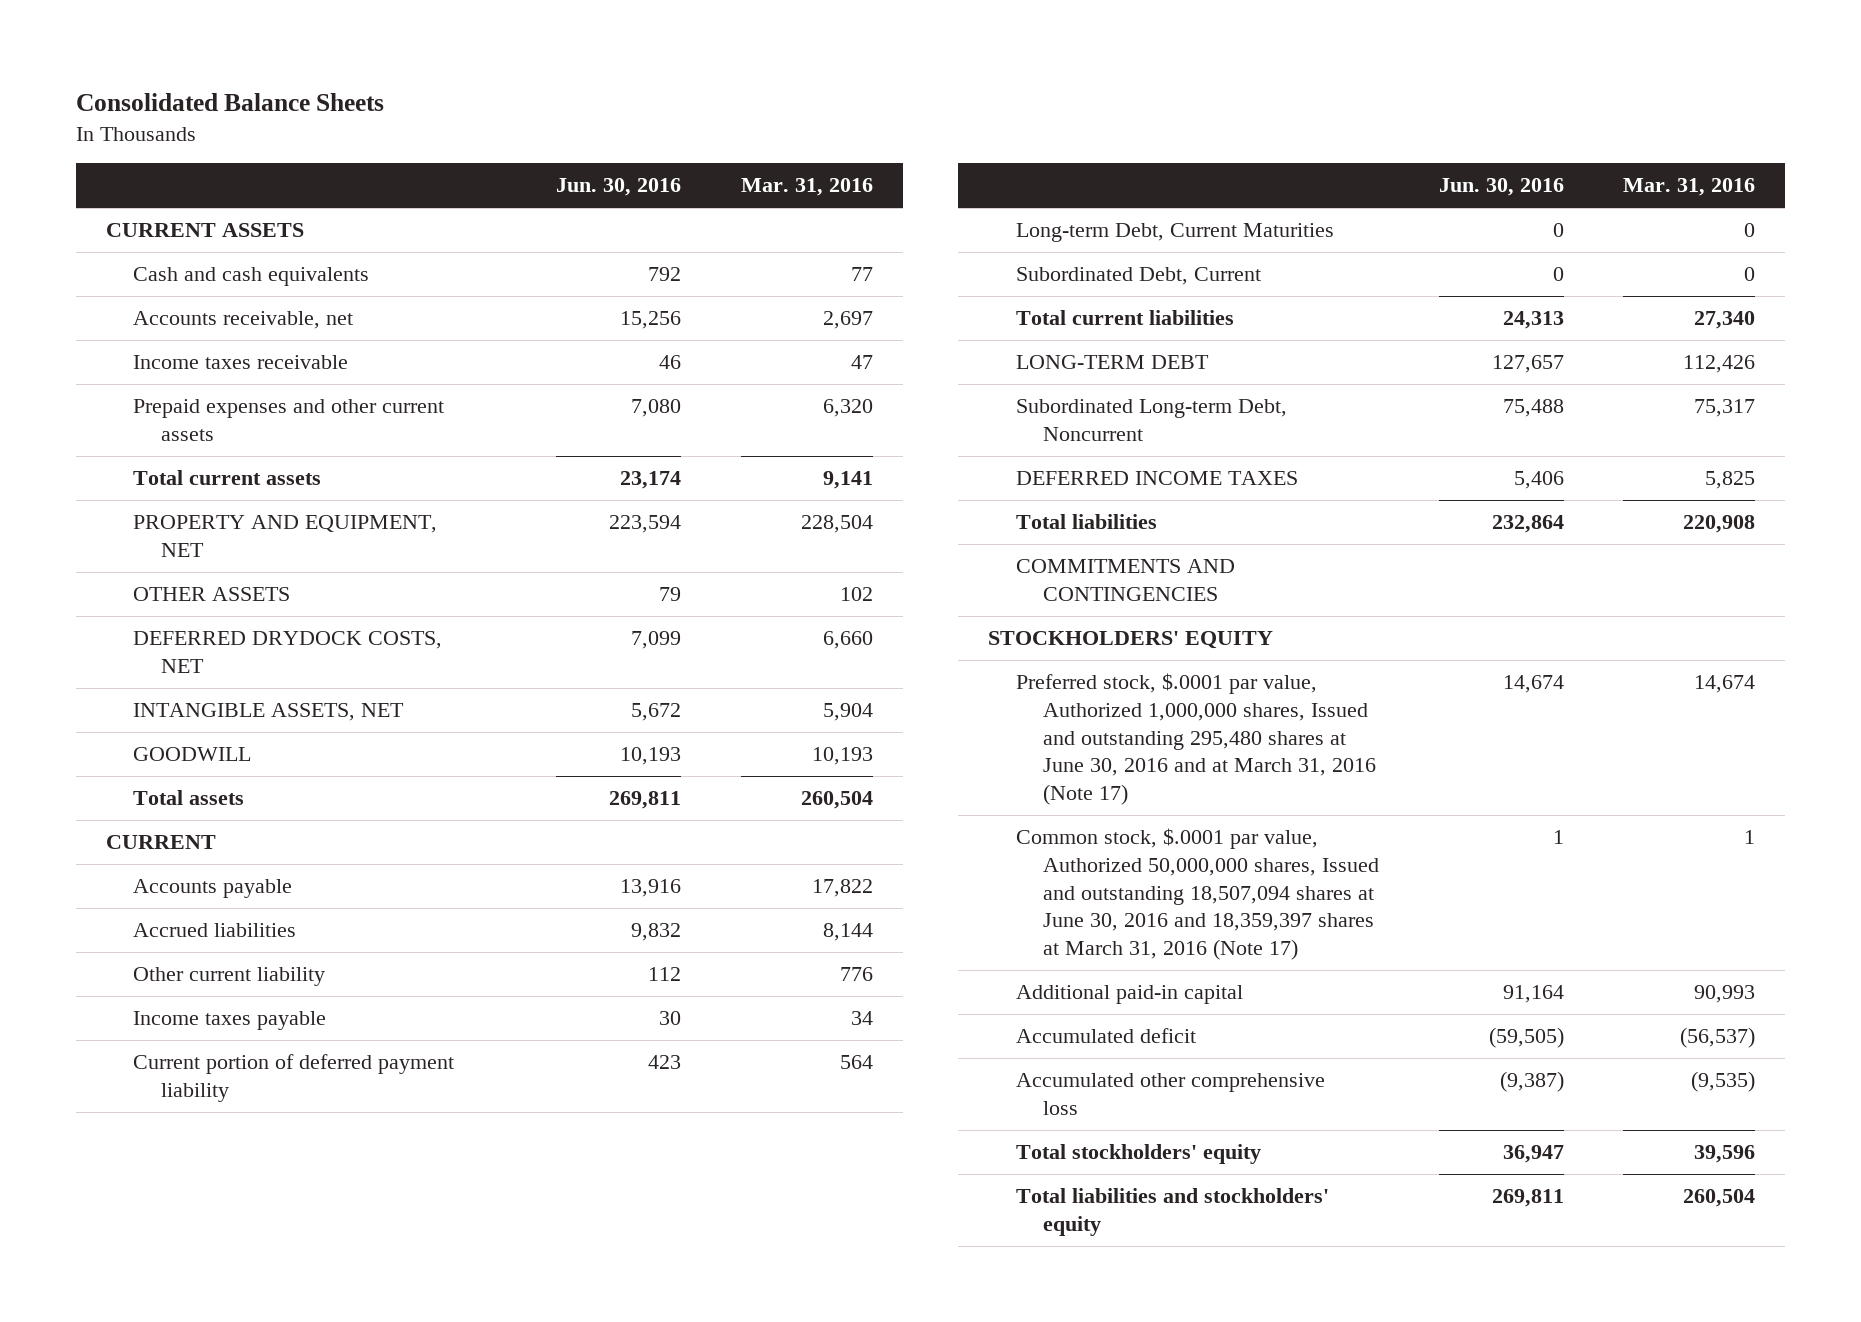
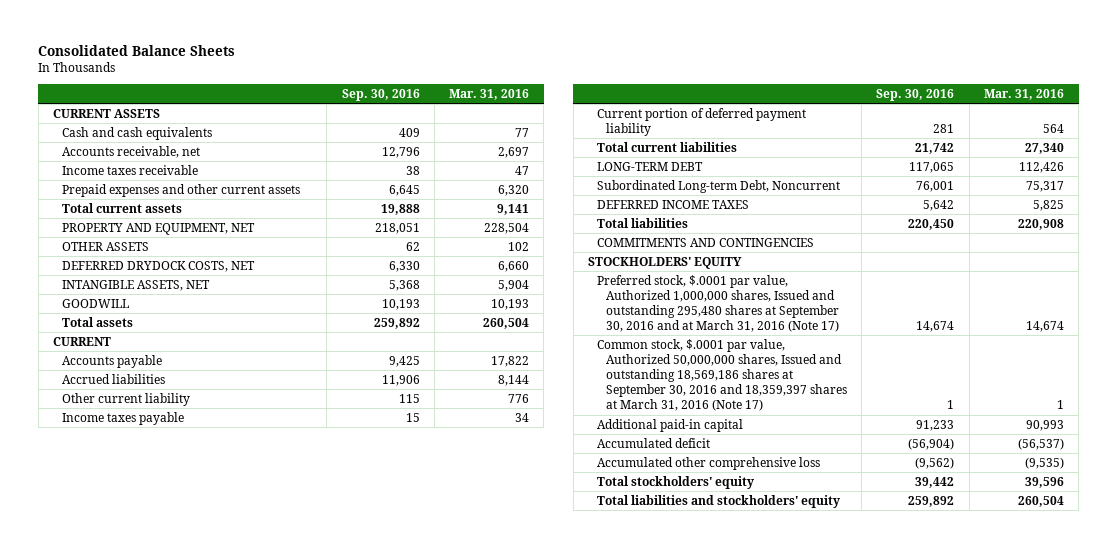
[556,178,682,197] Jun. 30, 2016 -> none
none -> [341,88,420,101] Sep. 30, 2016
[1015,223,1334,243] Long-term Debt, Current Maturities -> none
[1015,267,1261,286] Subordinated Debt, Current -> none
[1015,673,1376,805] Preferred stock, $.0001 par value, Authorized 1,000,000 shares, Issued and outstanding 295,480 shares at June 30, 2016 and at March 31, 2016 (Note 17) -> [596,274,840,333] Preferred stock, $.0001 par value, Authorized 1,000,000 shares, Issued and outstanding 295,480 shares at September 30, 2016 and at March 31, 2016 (Note 17)
[1015,828,1379,960] Common stock, $.0001 par value, Authorized 50,000,000 shares, Issued and outstanding 18,507,094 shares at June 30, 2016 and 18,359,397 shares at March 31, 2016 (Note 17) -> [596,338,848,412] Common stock, $.0001 par value, Authorized 50,000,000 shares, Issued and outstanding 18,569,186 shares at September 30, 2016 and 18,359,397 shares at March 31, 2016 (Note 17)

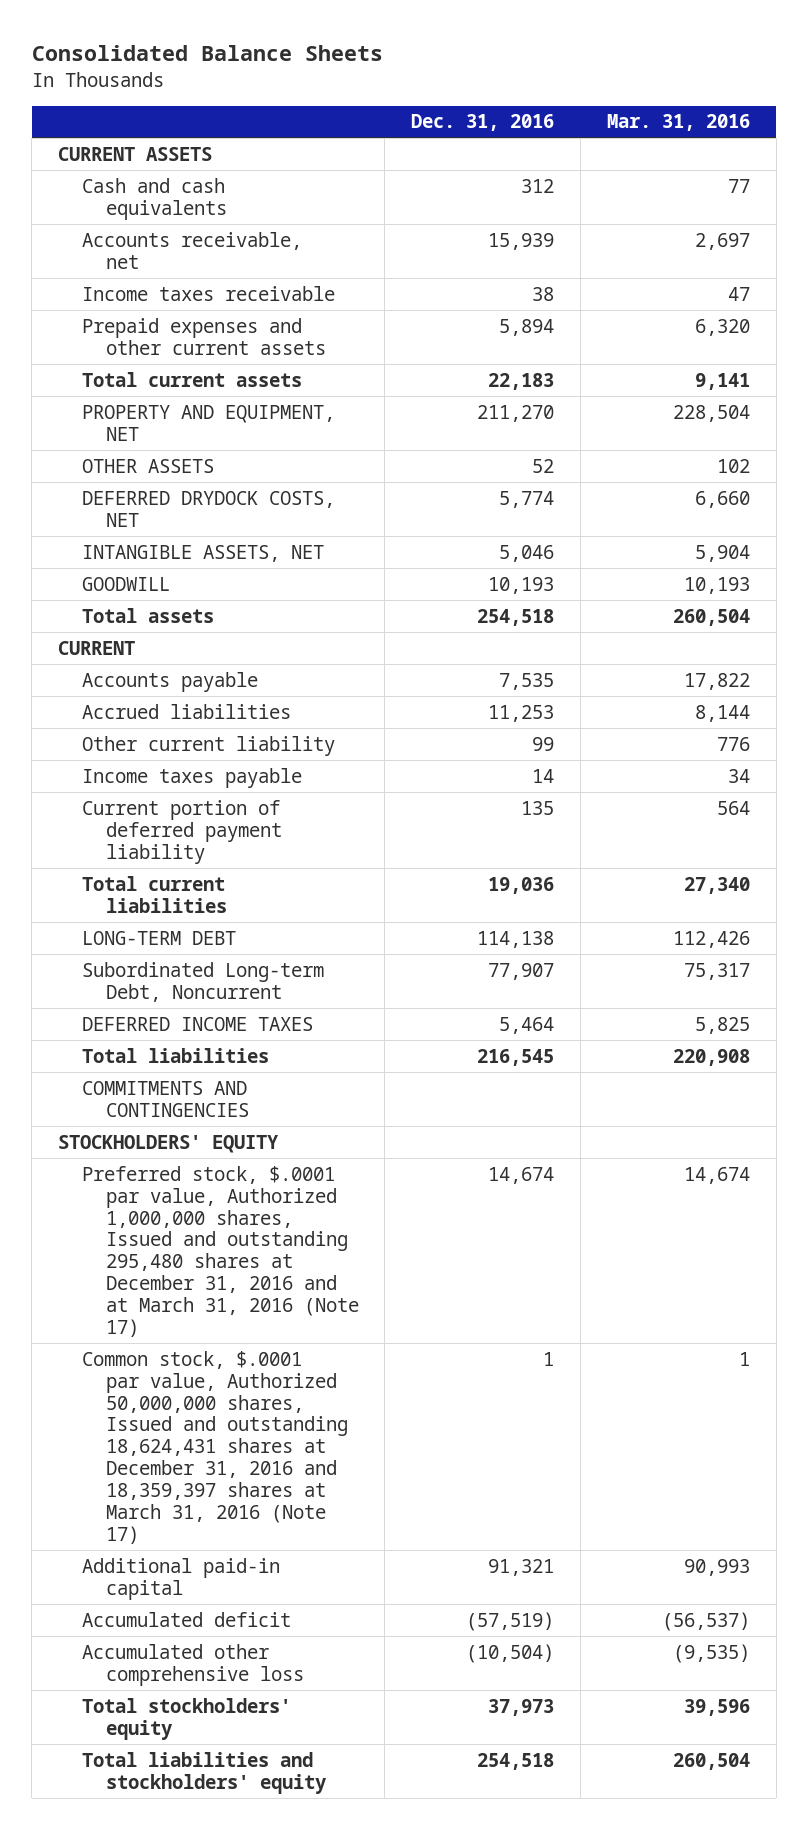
[341,88,420,101] Sep. 30, 2016 -> none
none -> [411,114,555,132] Dec. 31, 2016
[596,274,840,333] Preferred stock, $.0001 par value, Authorized 1,000,000 shares, Issued and outstanding 295,480 shares at September 30, 2016 and at March 31, 2016 (Note 17) -> [81,1165,359,1338] Preferred stock, $.0001 par value, Authorized 1,000,000 shares, Issued and outstanding 295,480 shares at December 31, 2016 and at March 31, 2016 (Note 17)
[596,338,848,412] Common stock, $.0001 par value, Authorized 50,000,000 shares, Issued and outstanding 18,569,186 shares at September 30, 2016 and 18,359,397 shares at March 31, 2016 (Note 17) -> [81,1350,348,1544] Common stock, $.0001 par value, Authorized 50,000,000 shares, Issued and outstanding 18,624,431 shares at December 31, 2016 and 18,359,397 shares at March 31, 2016 (Note 17)

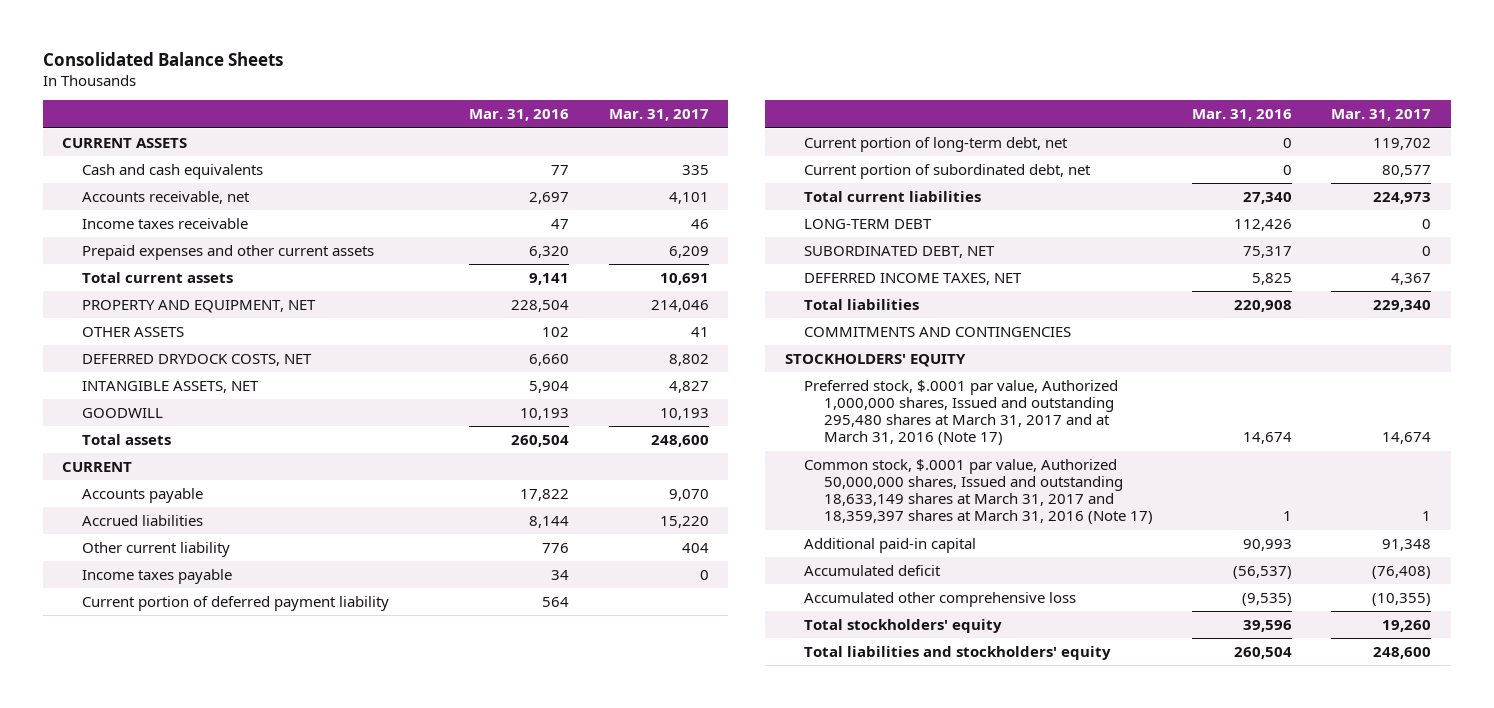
[411,114,555,132] Dec. 31, 2016 -> none
none -> [608,109,709,122] Mar. 31, 2017
none -> [804,137,1069,153] Current portion of long-term debt, net
none -> [804,164,1092,180] Current portion of subordinated debt, net
[81,961,324,1002] Subordinated Long-term Debt, Noncurrent -> [804,246,996,259] SUBORDINATED DEBT, NET
[81,1016,313,1031] DEFERRED INCOME TAXES -> [804,273,1023,286] DEFERRED INCOME TAXES, NET
[81,1165,359,1338] Preferred stock, $.0001 par value, Authorized 1,000,000 shares, Issued and outstanding 295,480 shares at December 31, 2016 and at March 31, 2016 (Note 17) -> [804,380,1119,446] Preferred stock, $.0001 par value, Authorized 1,000,000 shares, Issued and outstanding 295,480 shares at March 31, 2017 and at March 31, 2016 (Note 17)
[81,1350,348,1544] Common stock, $.0001 par value, Authorized 50,000,000 shares, Issued and outstanding 18,624,431 shares at December 31, 2016 and 18,359,397 shares at March 31, 2016 (Note 17) -> [804,459,1153,525] Common stock, $.0001 par value, Authorized 50,000,000 shares, Issued and outstanding 18,633,149 shares at March 31, 2017 and 18,359,397 shares at March 31, 2016 (Note 17)

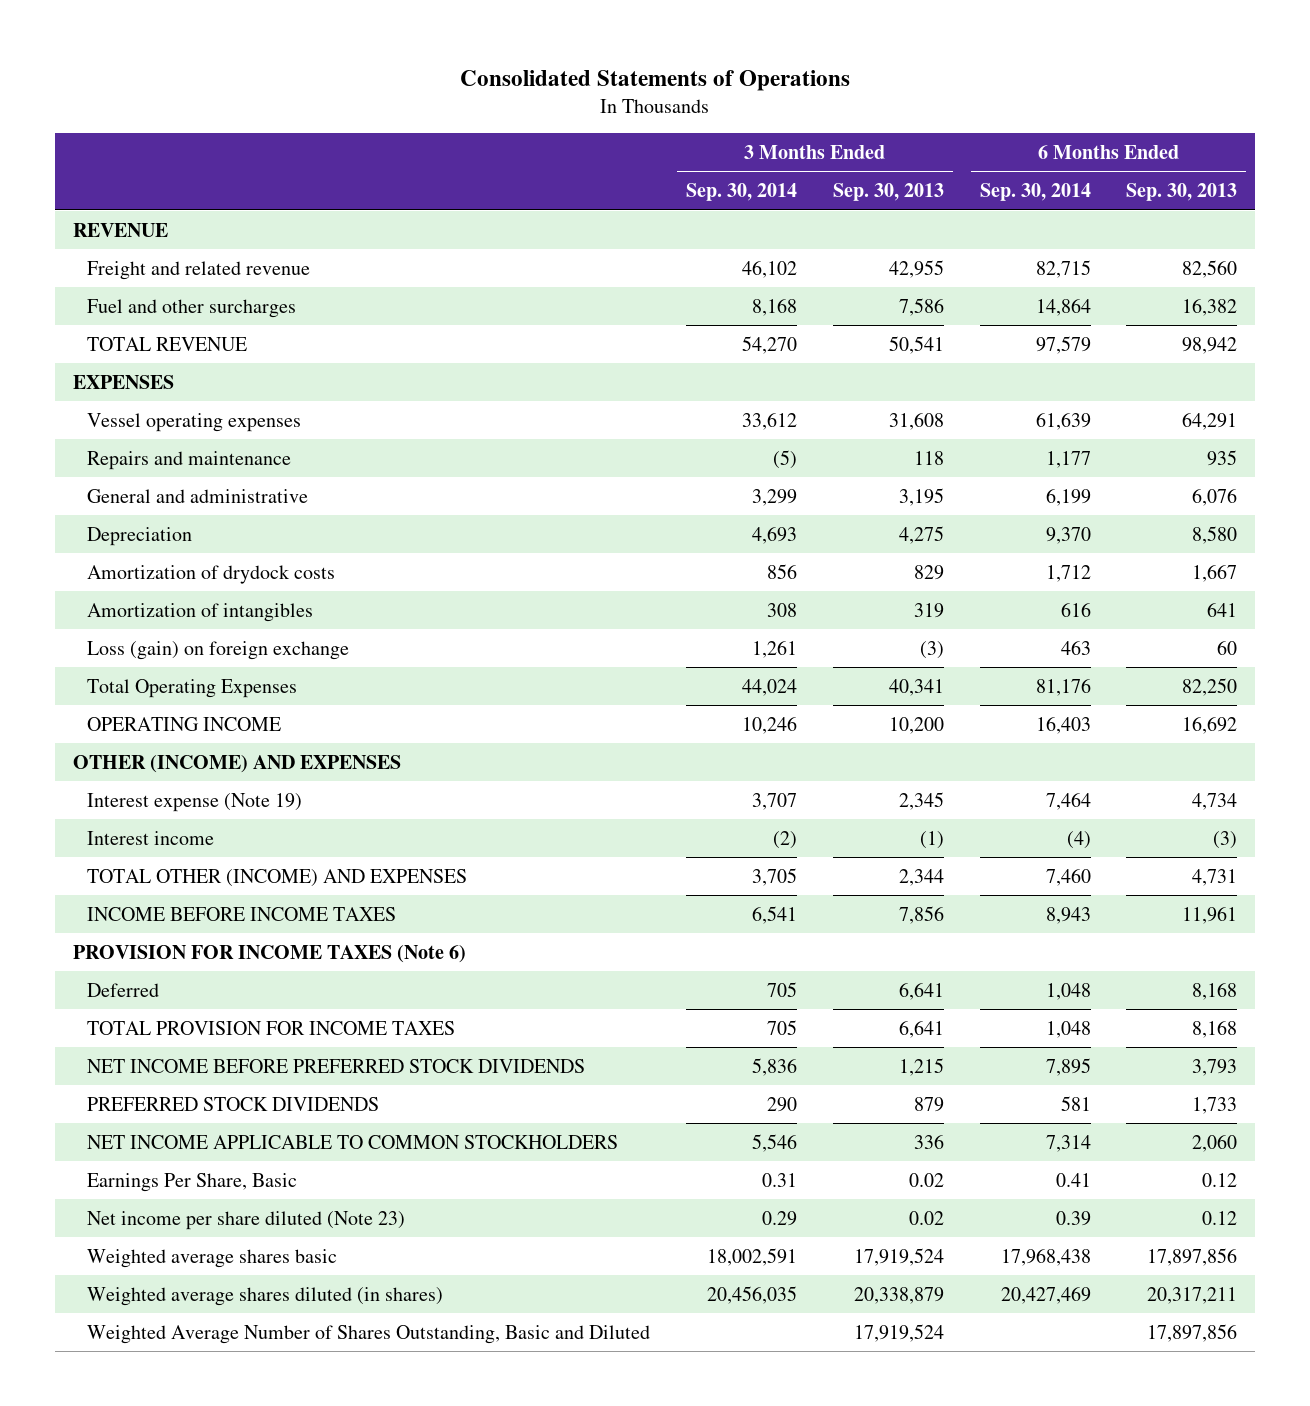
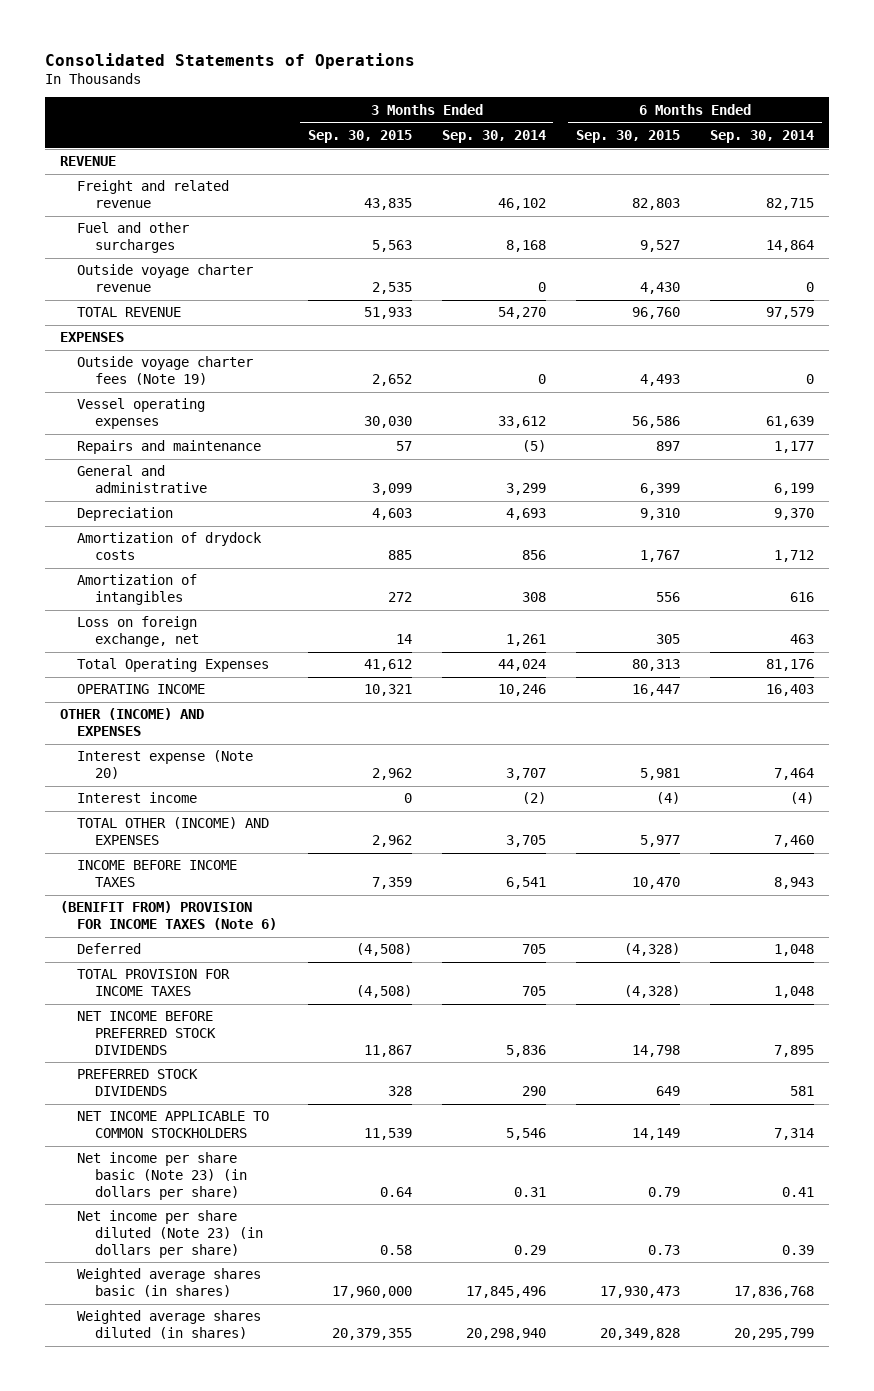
[832,183,944,202] Sep. 30, 2013 -> none
[1126,183,1238,202] Sep. 30, 2013 -> none
none -> [307,129,412,143] Sep. 30, 2015
none -> [576,129,681,143] Sep. 30, 2015
none -> [77,264,254,293] Outside voyage charter revenue
none -> [77,356,254,386] Outside voyage charter fees (Note 19)
[86,640,349,660] Loss (gain) on foreign exchange -> [77,616,199,648] Loss on foreign exchange, net
[86,792,302,812] Interest expense (Note 19) -> [77,750,254,780] Interest expense (Note 20)
[72,944,466,963] PROVISION FOR INCOME TAXES (Note 6) -> [60,901,278,931] (BENIFIT FROM) PROVISION FOR INCOME TAXES (Note 6)
[86,1324,650,1344] Weighted Average Number of Shares Outstanding, Basic and Diluted -> none
[86,1172,297,1192] Earnings Per Share, Basic -> [77,1152,247,1200] Net income per share basic (Note 23) (in dollars per share)
[86,1210,405,1230] Net income per share diluted (Note 23) -> [77,1210,263,1258] Net income per share diluted (Note 23) (in dollars per share)
[86,1248,337,1268] Weighted average shares basic -> [77,1268,262,1298] Weighted average shares basic (in shares)
[706,1247,797,1266] 18,002,591 -> [465,1286,546,1299] 17,845,496
[1000,1247,1091,1266] 17,968,438 -> [734,1286,815,1299] 17,836,768
[706,1285,797,1304] 20,456,035 -> [465,1328,546,1341] 20,298,940
[1000,1285,1091,1304] 20,427,469 -> [734,1328,815,1341] 20,295,799

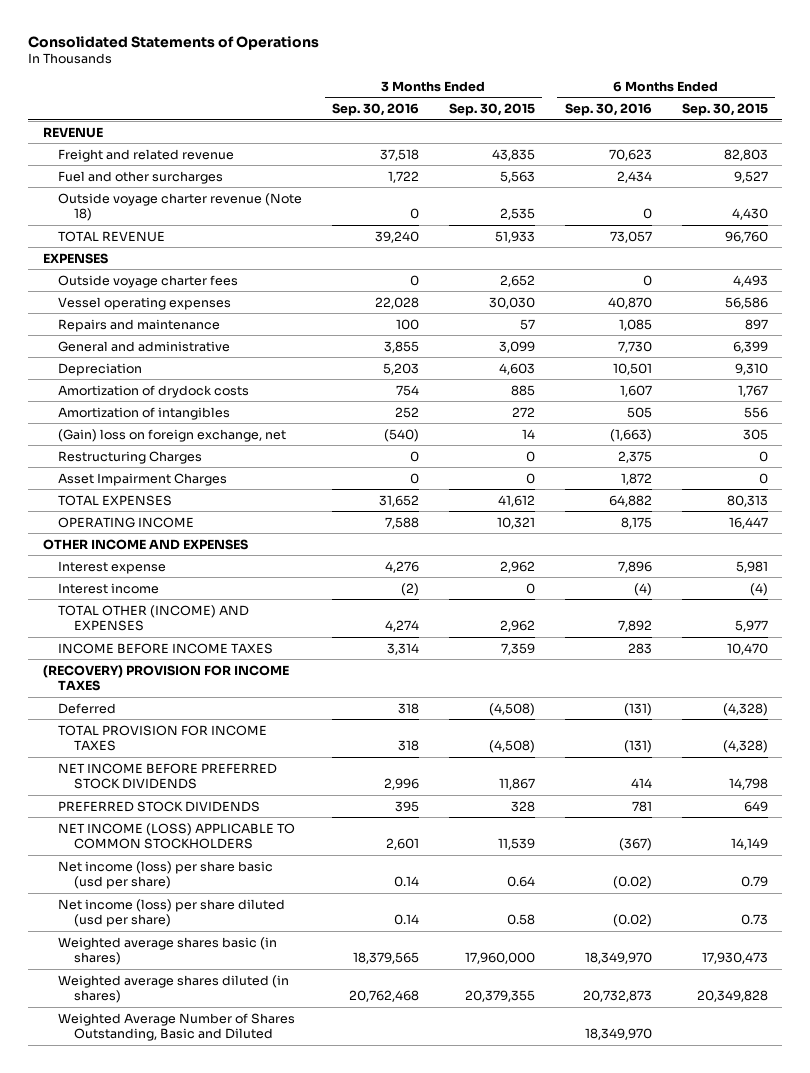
[441,129,546,143] Sep. 30, 2014 -> none
[710,129,815,143] Sep. 30, 2014 -> none
none -> [331,103,419,117] Sep. 30, 2016
none -> [564,103,652,117] Sep. 30, 2016
[77,264,254,293] Outside voyage charter revenue -> [58,192,303,222] Outside voyage charter revenue (Note 18)
[77,356,254,386] Outside voyage charter fees (Note 19) -> [58,274,239,288] Outside voyage charter fees
[77,616,199,648] Loss on foreign exchange, net -> [58,428,287,442] (Gain) loss on foreign exchange, net
none -> [58,450,203,464] Restructuring Charges
none -> [58,472,228,486] Asset Impairment Charges
[77,658,270,673] Total Operating Expenses -> [58,494,173,506] TOTAL EXPENSES
[60,708,205,737] OTHER (INCOME) AND EXPENSES -> [42,538,248,550] OTHER INCOME AND EXPENSES
[77,750,254,780] Interest expense (Note 20) -> [58,560,167,574] Interest expense
[60,901,278,931] (BENIFIT FROM) PROVISION FOR INCOME TAXES (Note 6) -> [42,664,289,692] (RECOVERY) PROVISION FOR INCOME TAXES
[77,1111,270,1139] NET INCOME APPLICABLE TO COMMON STOCKHOLDERS -> [58,822,296,850] NET INCOME (LOSS) APPLICABLE TO COMMON STOCKHOLDERS
[77,1152,247,1200] Net income per share basic (Note 23) (in dollars per share) -> [58,860,274,890] Net income (loss) per share basic (usd per share)
[77,1210,263,1258] Net income per share diluted (Note 23) (in dollars per share) -> [58,898,286,928] Net income (loss) per share diluted (usd per share)
none -> [58,1012,296,1042] Weighted Average Number of Shares Outstanding, Basic and Diluted

